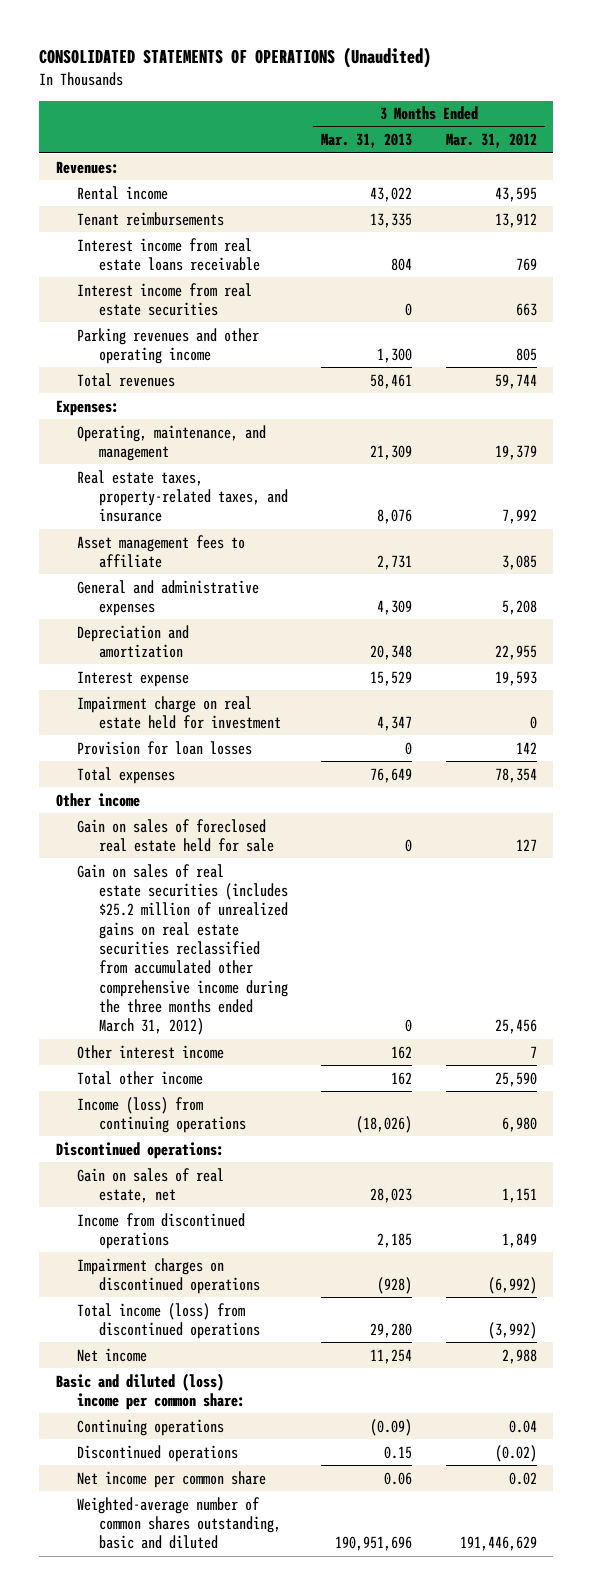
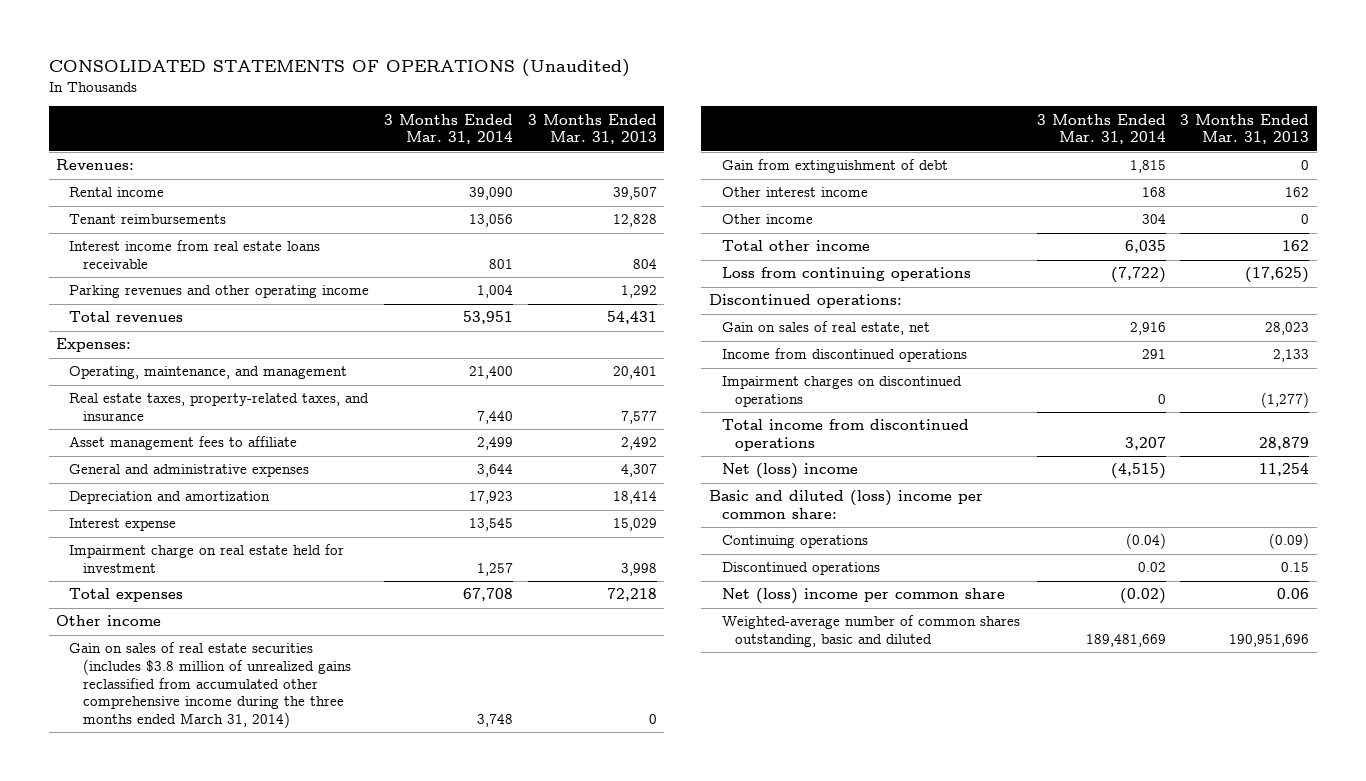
[445,133,537,149] Mar. 31, 2012 -> none
none -> [384,113,514,145] 3 Months Ended Mar. 31, 2014
[370,186,413,202] 43,022 -> [613,187,658,201] 39,507
[370,212,413,228] 13,335 -> [613,214,658,228] 12,828
[77,282,253,316] Interest income from real estate securities -> none
[377,347,413,363] 1,300 -> [621,285,658,299] 1,292
[370,373,413,389] 58,461 -> [607,311,658,325] 54,431
[77,740,253,755] Provision for loan losses -> none
[370,444,413,460] 21,309 -> [613,366,658,380] 20,401
[377,509,413,525] 8,076 -> [621,411,658,425] 7,577
[377,554,413,570] 2,731 -> [621,437,658,451] 2,492
[377,599,413,615] 4,309 -> [621,464,658,478] 4,307
[370,644,413,660] 20,348 -> [613,491,658,505] 18,414
[370,670,413,686] 15,529 -> [613,518,658,532] 15,029
[377,715,413,731] 4,347 -> [621,563,658,577] 3,998
[370,767,413,783] 76,649 -> [607,588,658,602] 72,218
[77,818,275,852] Gain on sales of foreclosed real estate held for sale -> none
[77,863,289,1036] Gain on sales of real estate securities (includes $25.2 million of unrealized gains on real estate securities reclassified from accumulated other comprehensive income during the three months ended March 31, 2012) -> [69,642,351,728] Gain on sales of real estate securities (includes $3.8 million of unrealized gains reclassified from accumulated other comprehensive income during the three months ended March 31, 2014)
none -> [721,159,948,174] Gain from extinguishment of debt
none -> [721,214,813,225] Other income
[77,1096,247,1133] Income (loss) from continuing operations -> [721,267,971,282] Loss from continuing operations
[356,1115,413,1133] (18,026) -> [1245,267,1310,284] (17,625)
[377,1232,413,1248] 2,185 -> [1273,349,1310,363] 2,133
[377,1276,413,1294] (928) -> [1261,392,1310,409] (1,277)
[77,1302,261,1339] Total income (loss) from discontinued operations -> [721,419,969,452] Total income from discontinued operations
[370,1322,413,1338] 29,280 -> [1259,437,1310,451] 28,879
[77,1347,148,1362] Net income -> [721,463,858,480] Net (loss) income
[77,1470,267,1488] Net income per common share -> [721,588,1005,605] Net (loss) income per common share

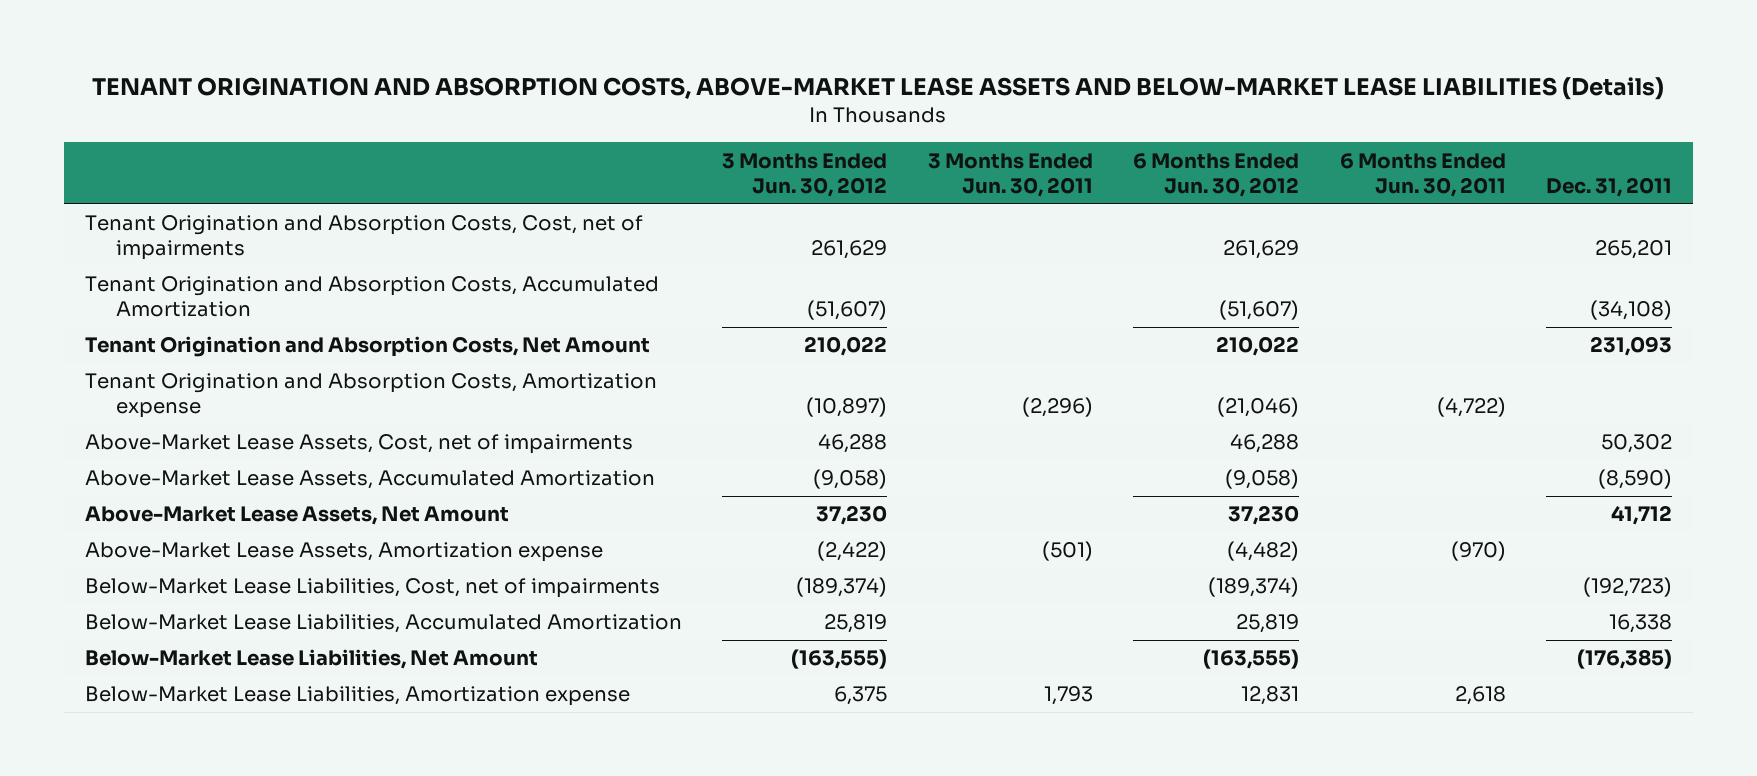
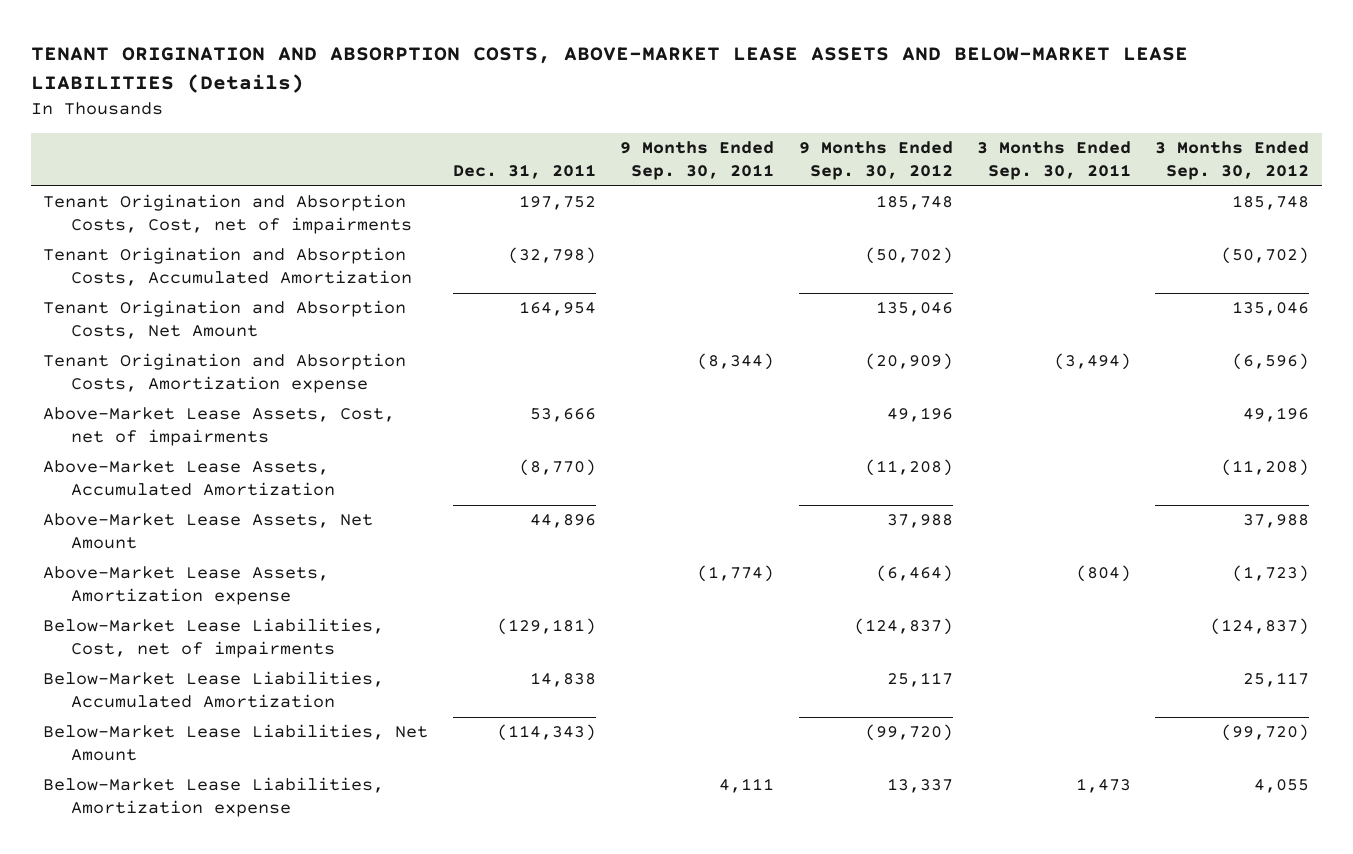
[722,152,888,197] 3 Months Ended Jun. 30, 2012 -> none
[927,152,1093,197] 3 Months Ended Jun. 30, 2011 -> none
[1133,152,1300,197] 6 Months Ended Jun. 30, 2012 -> none
[1339,152,1506,197] 6 Months Ended Jun. 30, 2011 -> none
none -> [620,141,775,181] 9 Months Ended Sep. 30, 2011
none -> [798,141,953,181] 9 Months Ended Sep. 30, 2012
none -> [976,141,1131,181] 3 Months Ended Sep. 30, 2011
none -> [1155,141,1310,181] 3 Months Ended Sep. 30, 2012
[1595,240,1673,260] 265,201 -> [518,195,596,211] 197,752
[1590,300,1673,321] (34,108) -> [507,247,596,265] (32,798)
[1590,336,1673,357] 231,093 -> [518,301,596,317] 164,954
[1601,434,1673,454] 50,302 -> [529,408,596,423] 53,666
[1598,469,1673,490] (8,590) -> [518,459,596,477] (8,770)
[1611,505,1673,526] 41,712 -> [529,514,596,529] 44,896
[1583,577,1673,598] (192,723) -> [496,618,596,636] (129,181)
[1609,614,1673,634] 16,338 -> [529,672,596,688] 14,838
[1577,649,1673,670] (176,385) -> [496,724,596,742] (114,343)

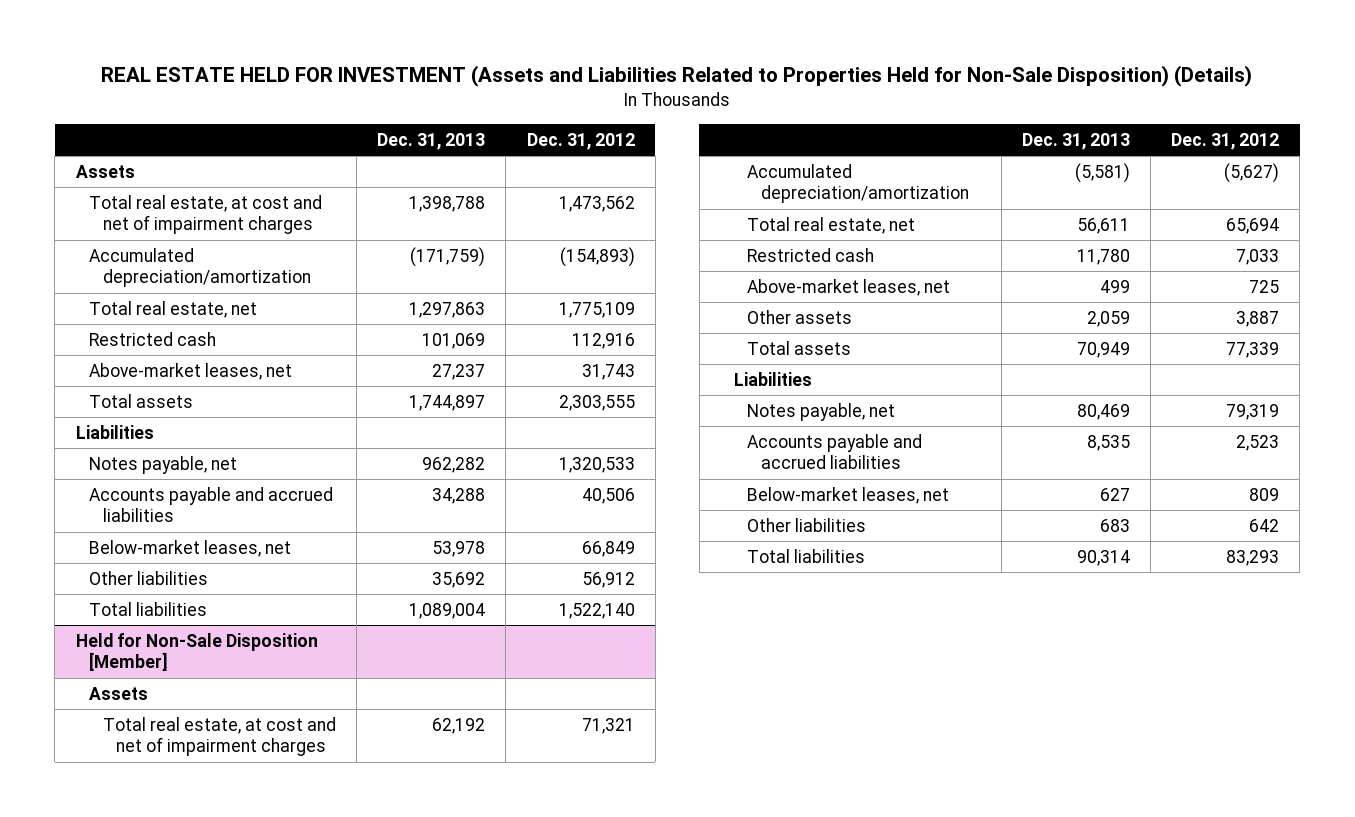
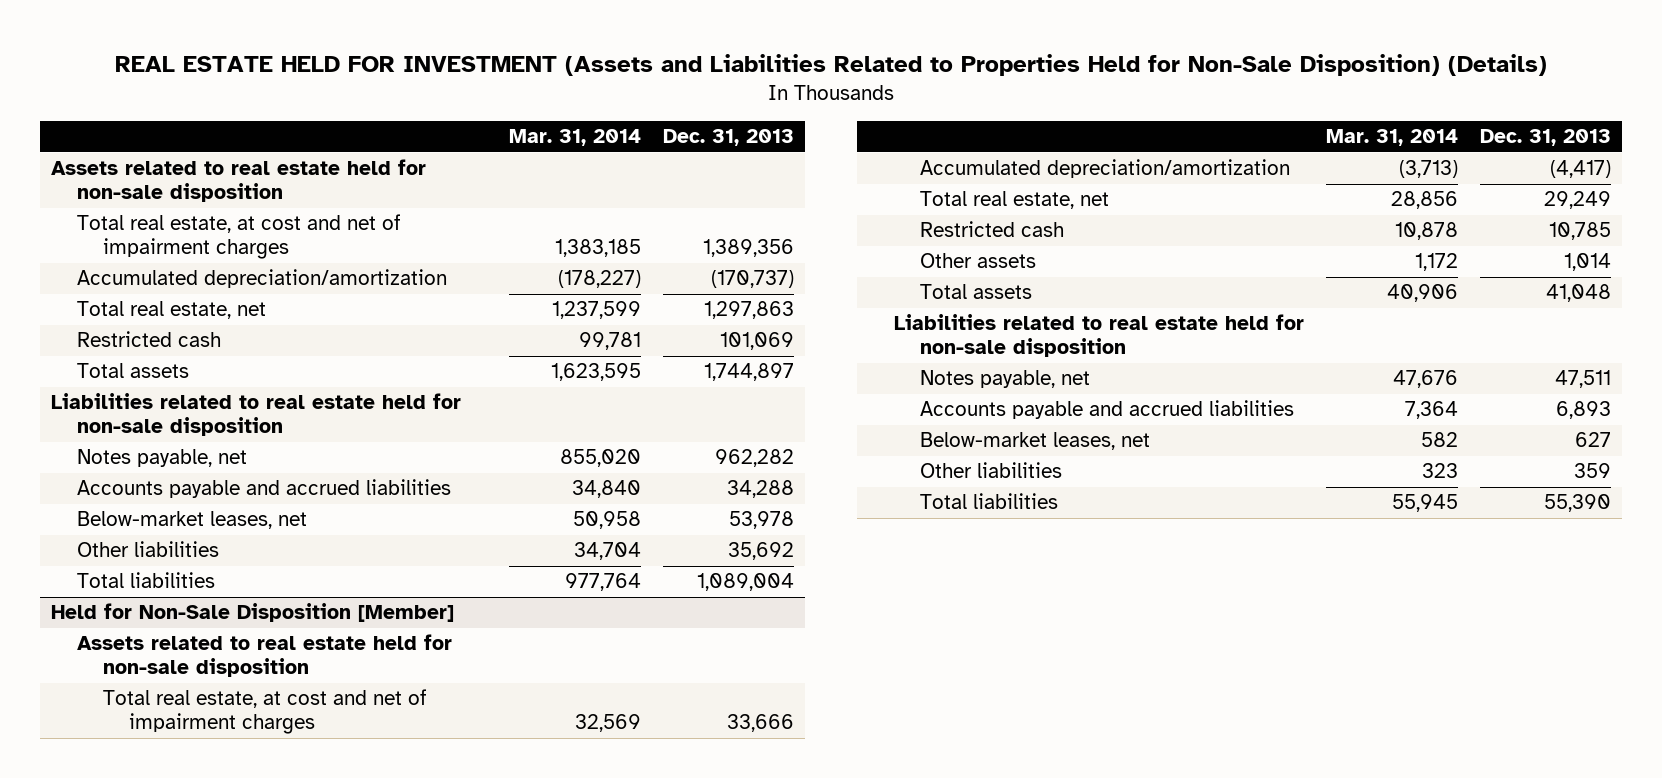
[526,132,635,150] Dec. 31, 2012 -> none
none -> [509,129,642,147] Mar. 31, 2014
[75,164,135,178] Assets -> [51,159,427,203] Assets related to real estate held for non-sale disposition
[409,195,486,212] 1,398,788 -> [703,239,795,258] 1,389,356
[410,246,486,267] (171,759) -> [711,270,795,289] (170,737)
[89,362,293,380] Above-market leases, net -> none
[75,424,154,439] Liabilities -> [51,393,462,437] Liabilities related to real estate held for non-sale disposition
[747,278,951,296] Above-market leases, net -> none
[89,686,149,700] Assets -> [77,634,453,678] Assets related to real estate held for non-sale disposition
[432,717,486,734] 62,192 -> [727,714,795,733] 33,666
[1074,162,1130,183] (5,581) -> [1550,160,1612,179] (4,417)
[1076,217,1130,234] 56,611 -> [1544,191,1612,210] 29,249
[1076,248,1130,265] 11,780 -> [1549,222,1612,241] 10,785
[1086,310,1130,327] 2,059 -> [1564,253,1612,272] 1,014
[1076,341,1130,358] 70,949 -> [1546,284,1612,303] 41,048
[733,371,812,386] Liabilities -> [894,314,1305,358] Liabilities related to real estate held for non-sale disposition
[1076,403,1130,420] 80,469 -> [1555,370,1612,389] 47,511
[1086,434,1130,451] 8,535 -> [1556,401,1612,420] 6,893
[1099,518,1130,532] 683 -> [1574,463,1612,479] 359
[1076,549,1130,566] 90,314 -> [1544,494,1612,513] 55,390

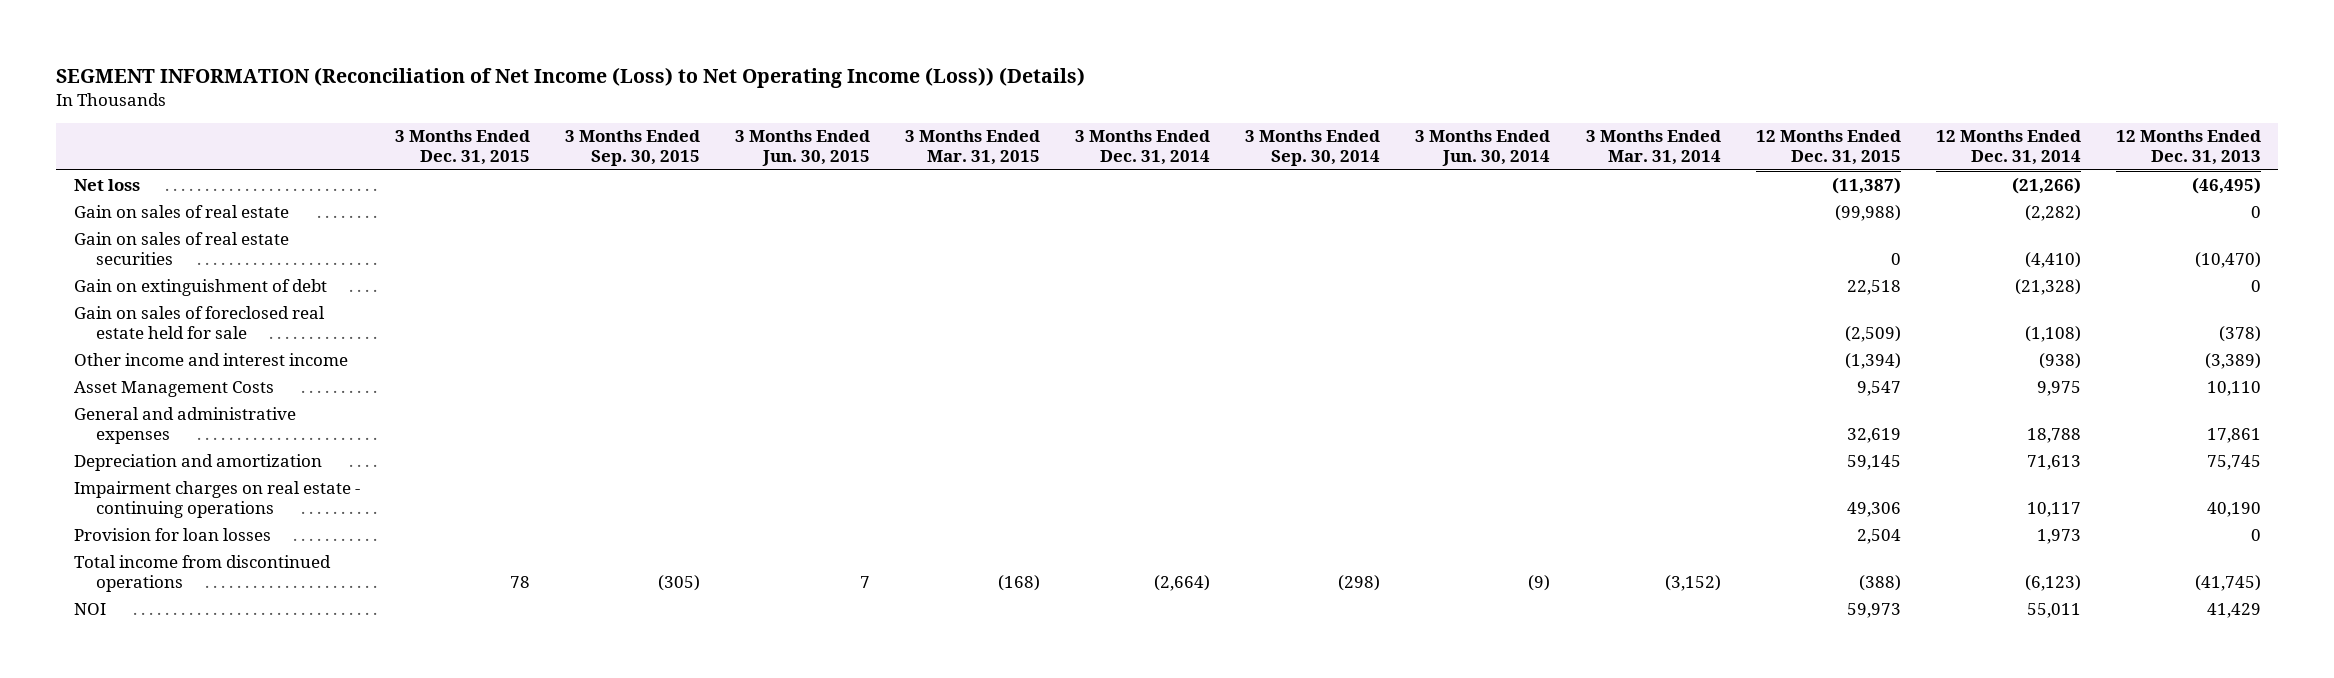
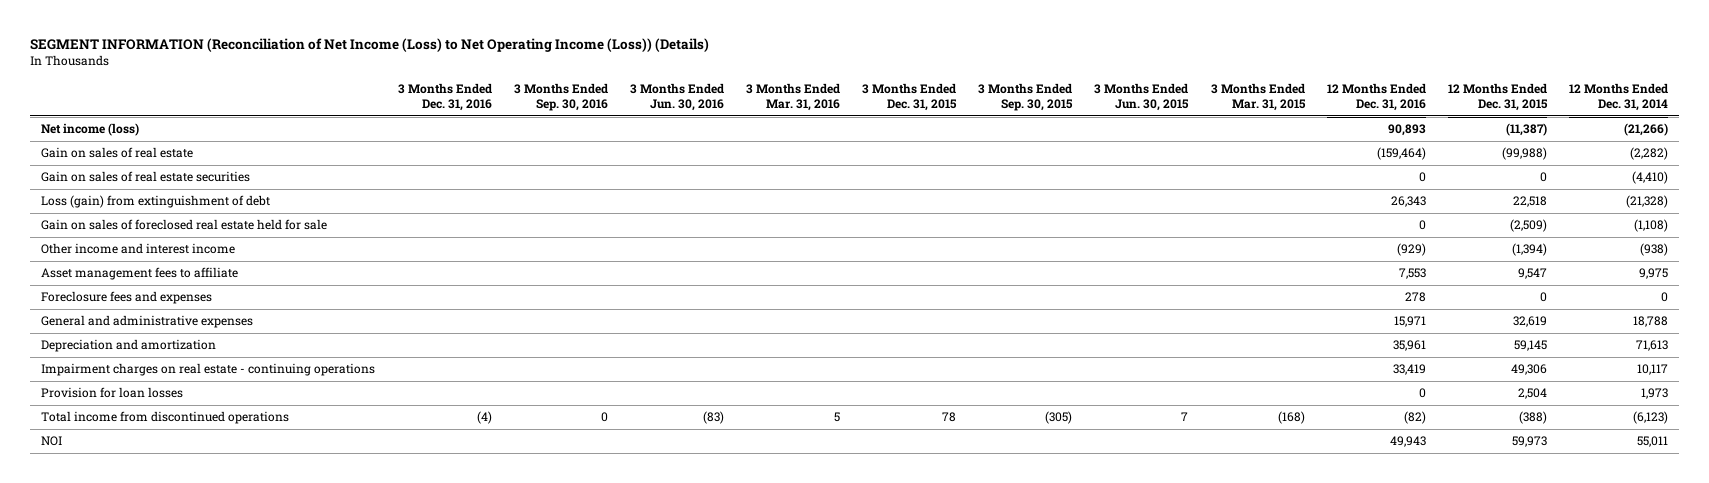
[1075,130,1211,166] 3 Months Ended Dec. 31, 2014 -> none
[1245,130,1381,167] 3 Months Ended Sep. 30, 2014 -> none
[1415,130,1551,167] 3 Months Ended Jun. 30, 2014 -> none
[1585,130,1721,166] 3 Months Ended Mar. 31, 2014 -> none
[2115,130,2261,166] 12 Months Ended Dec. 31, 2013 -> none
none -> [397,82,492,111] 3 Months Ended Dec. 31, 2016
none -> [513,82,608,111] 3 Months Ended Sep. 30, 2016
none -> [629,82,724,111] 3 Months Ended Jun. 30, 2016
none -> [746,82,841,111] 3 Months Ended Mar. 31, 2016
none -> [1326,82,1426,111] 12 Months Ended Dec. 31, 2016
[73,178,140,191] Net loss -> [41,123,140,137] Net income (loss)
[73,278,327,296] Gain on extinguishment of debt -> [41,195,271,209] Loss (gain) from extinguishment of debt
[73,380,274,397] Asset Management Costs -> [41,267,239,281] Asset management fees to affiliate
none -> [41,291,213,305] Foreclosure fees and expenses

